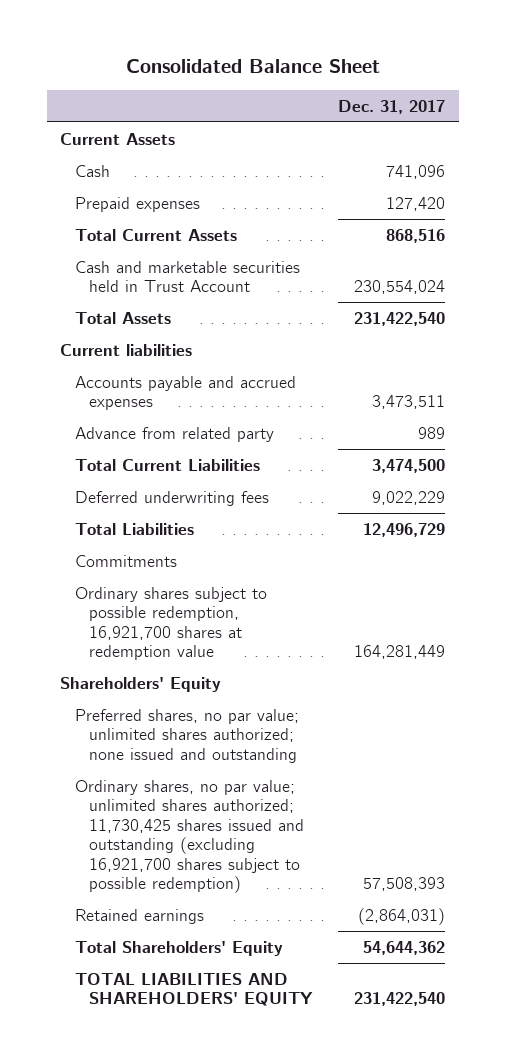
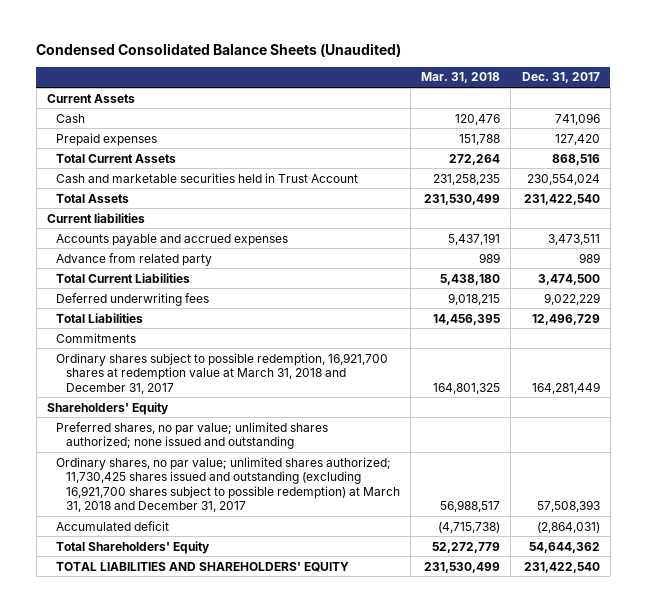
[125,59,380,74] Consolidated Balance Sheet -> [36,42,402,57] Condensed Consolidated Balance Sheets (Unaudited)
none -> [421,72,501,84] Mar. 31, 2018
[74,586,267,661] Ordinary shares subject to possible redemption, 16,921,700 shares at redemption value -> [56,352,389,394] Ordinary shares subject to possible redemption, 16,921,700 shares at redemption value at March 31, 2018 and December 31, 2017
[74,779,304,894] Ordinary shares, no par value; unlimited shares authorized; 11,730,425 shares issued and outstanding (excluding 16,921,700 shares subject to possible redemption) -> [56,456,400,512] Ordinary shares, no par value; unlimited shares authorized; 11,730,425 shares issued and outstanding (excluding 16,921,700 shares subject to possible redemption) at March 31, 2018 and December 31, 2017
[74,908,204,924] Retained earnings -> [56,520,170,531] Accumulated deficit

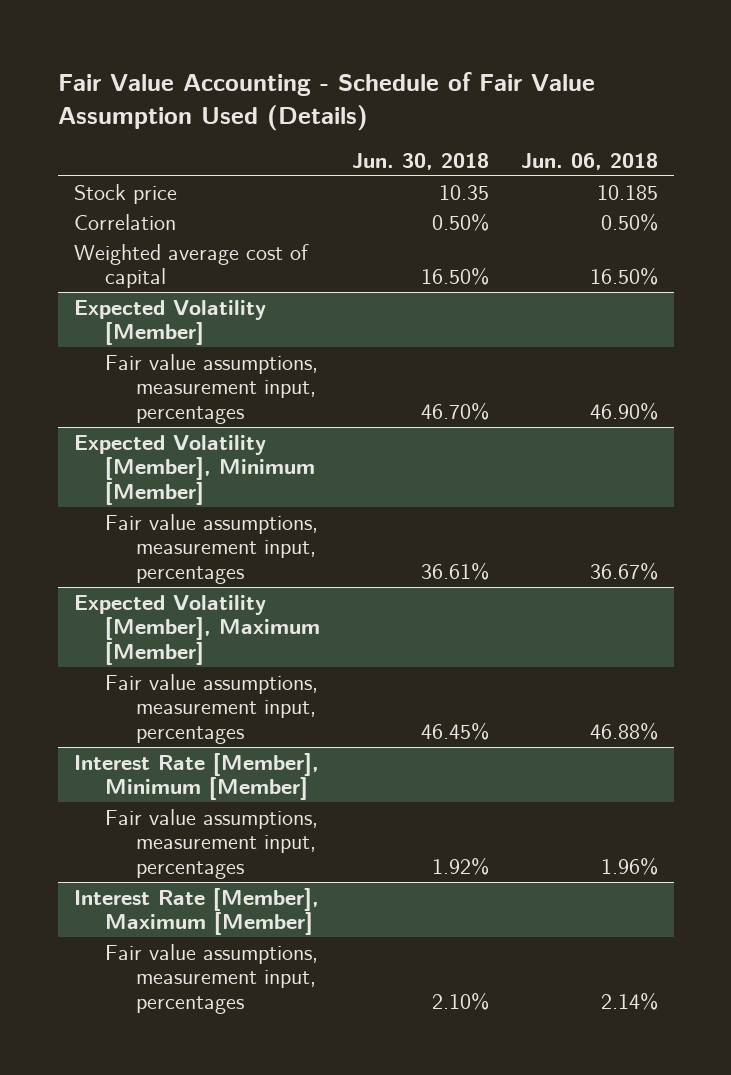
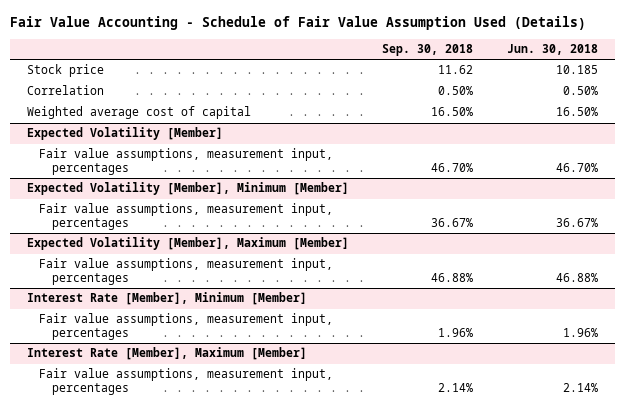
[520,153,658,171] Jun. 06, 2018 -> none
none -> [382,44,474,57] Sep. 30, 2018
[438,184,489,200] 10.35 -> [555,65,598,75] 10.185
[420,562,489,581] 36.61% -> [555,217,598,227] 36.67%
[420,722,489,741] 46.45% -> [555,272,598,282] 46.88%
[431,857,489,876] 1.92% -> [562,327,598,337] 1.96%
[431,992,489,1011] 2.10% -> [562,382,598,392] 2.14%

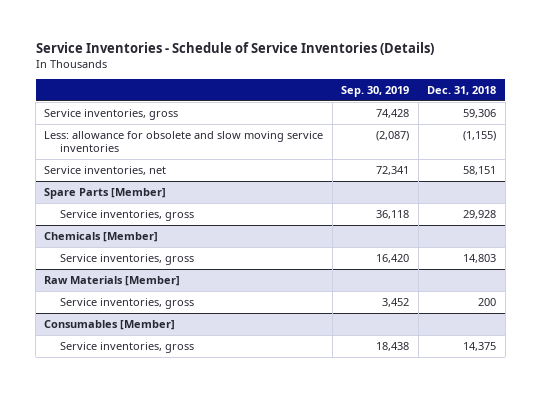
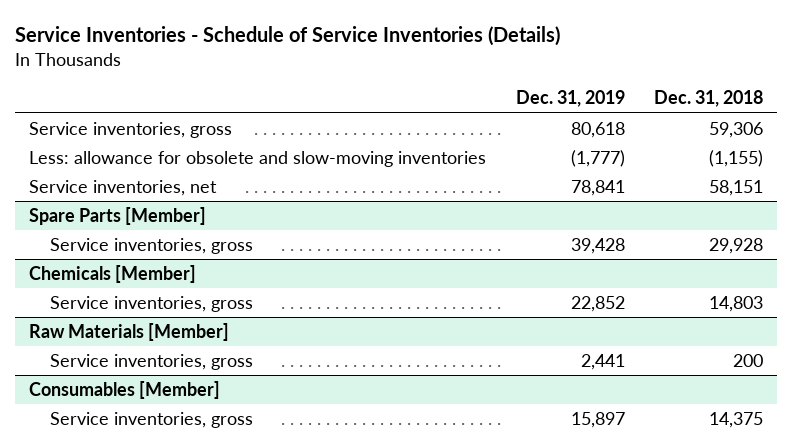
[341,85,410,97] Sep. 30, 2019 -> none
none -> [515,90,625,108] Dec. 31, 2019
[44,130,324,152] Less: allowance for obsolete and slow moving service inventories -> [29,151,487,168] Less: allowance for obsolete and slow-moving inventories

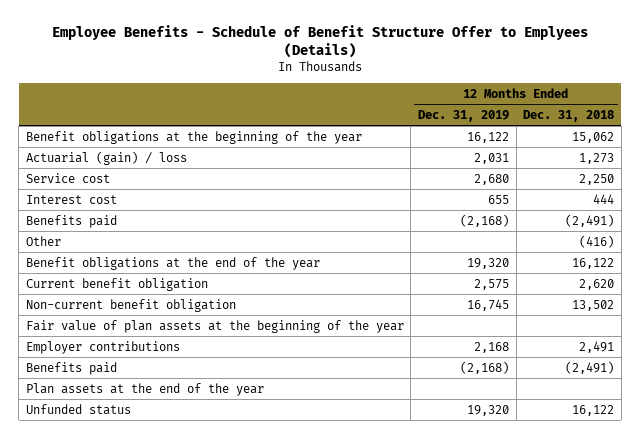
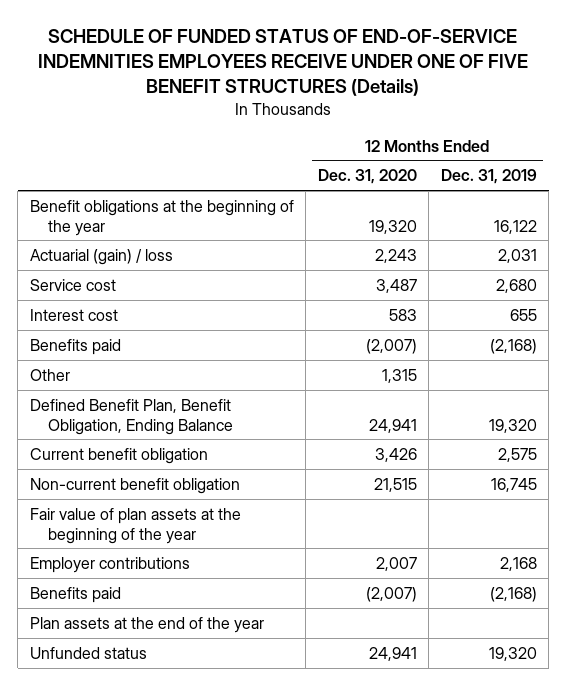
[51,24,588,59] Employee Benefits - Schedule of Benefit Structure Offer to Emplyees (Details) -> [38,29,529,97] SCHEDULE OF FUNDED STATUS OF END-OF-SERVICE INDEMNITIES EMPLOYEES RECEIVE UNDER ONE OF FIVE BENEFIT STRUCTURES (Details)
[523,109,615,122] Dec. 31, 2018 -> none
none -> [317,169,417,185] Dec. 31, 2020
[25,256,320,270] Benefit obligations at the end of the year -> [29,398,233,435] Defined Benefit Plan, Benefit Obligation, Ending Balance

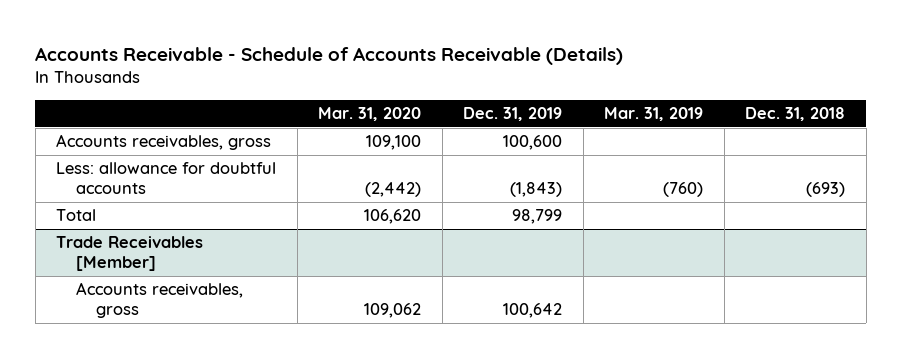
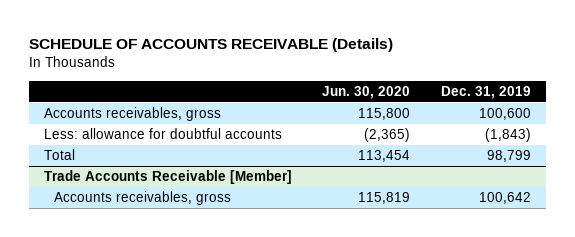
[35,46,624,65] Accounts Receivable - Schedule of Accounts Receivable (Details) -> [28,38,393,53] SCHEDULE OF ACCOUNTS RECEIVABLE (Details)
[318,107,422,122] Mar. 31, 2020 -> none
[604,107,704,122] Mar. 31, 2019 -> none
[745,107,846,122] Dec. 31, 2018 -> none
none -> [322,85,411,99] Jun. 30, 2020
[56,236,204,272] Trade Receivables [Member] -> [43,170,292,185] Trade Accounts Receivable [Member]

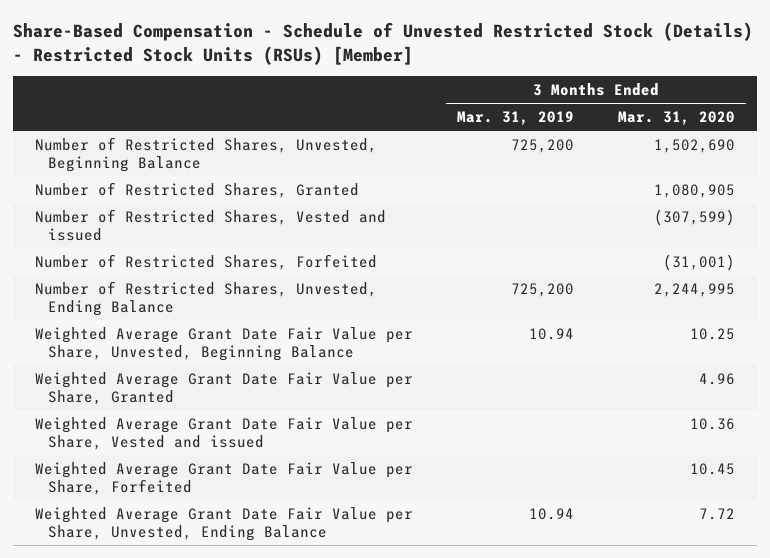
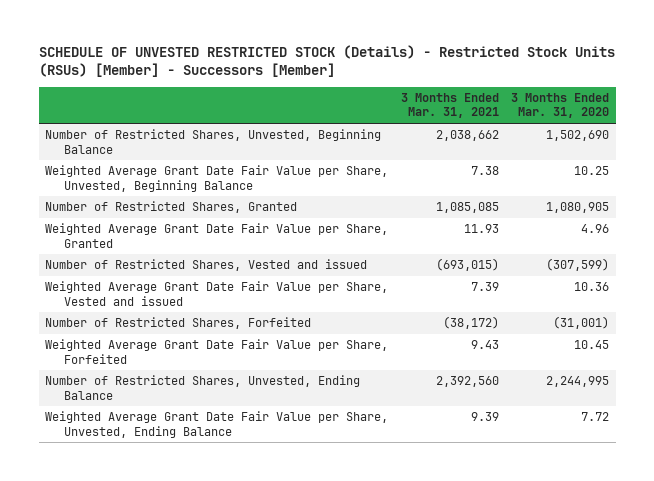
[13,22,754,65] Share-Based Compensation - Schedule of Unvested Restricted Stock (Details) - Restricted Stock Units (RSUs) [Member] -> [38,44,615,77] SCHEDULE OF UNVESTED RESTRICTED STOCK (Details) - Restricted Stock Units (RSUs) [Member] - Successors [Member]
[457,110,575,125] Mar. 31, 2019 -> none
none -> [400,92,499,119] 3 Months Ended Mar. 31, 2021
[35,181,360,198] Number of Restricted Shares, Granted -> [45,201,298,214] Number of Restricted Shares, Granted
[35,208,387,242] Number of Restricted Shares, Vested and issued -> [45,259,368,272] Number of Restricted Shares, Vested and issued
[35,253,378,270] Number of Restricted Shares, Forfeited -> [45,317,312,330] Number of Restricted Shares, Forfeited
[35,280,378,317] Number of Restricted Shares, Unvested, Ending Balance -> [45,375,361,400] Number of Restricted Shares, Unvested, Ending Balance

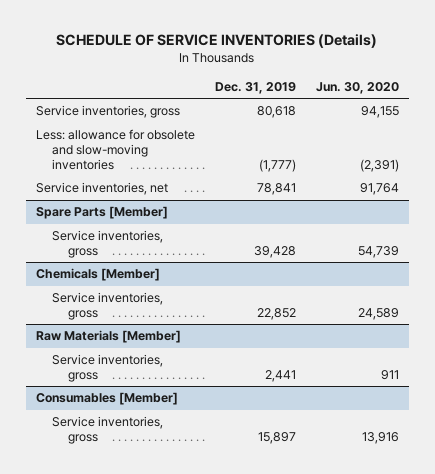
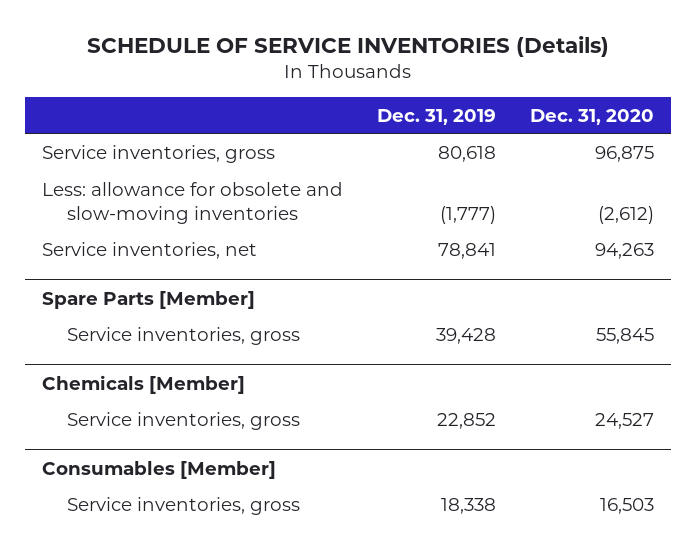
[315,81,399,94] Jun. 30, 2020 -> none
none -> [529,108,654,125] Dec. 31, 2020
[35,330,181,344] Raw Materials [Member] -> none
[51,354,163,382] Service inventories, gross -> none
[257,431,296,444] 15,897 -> [440,497,496,514] 18,338

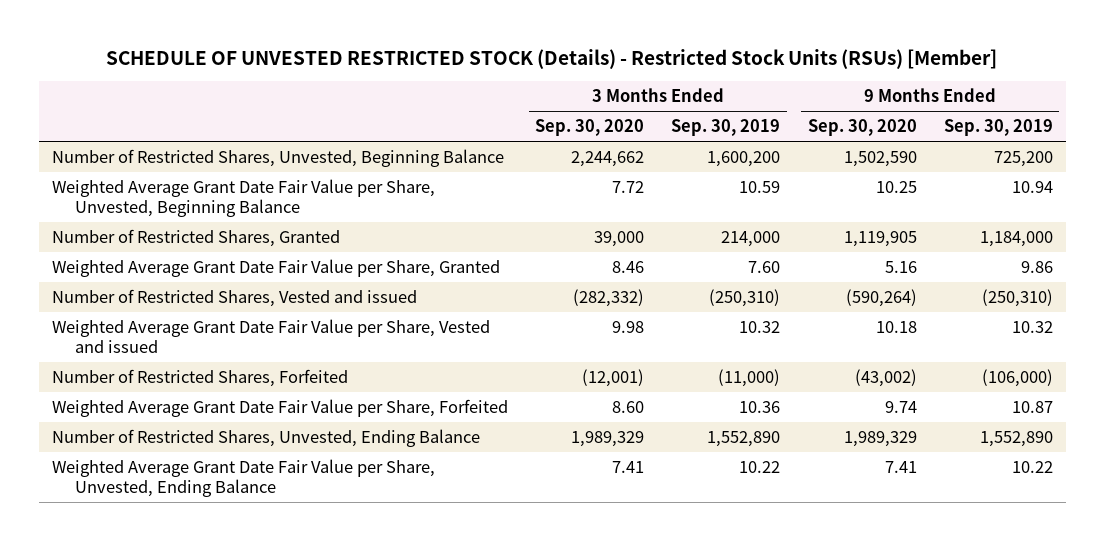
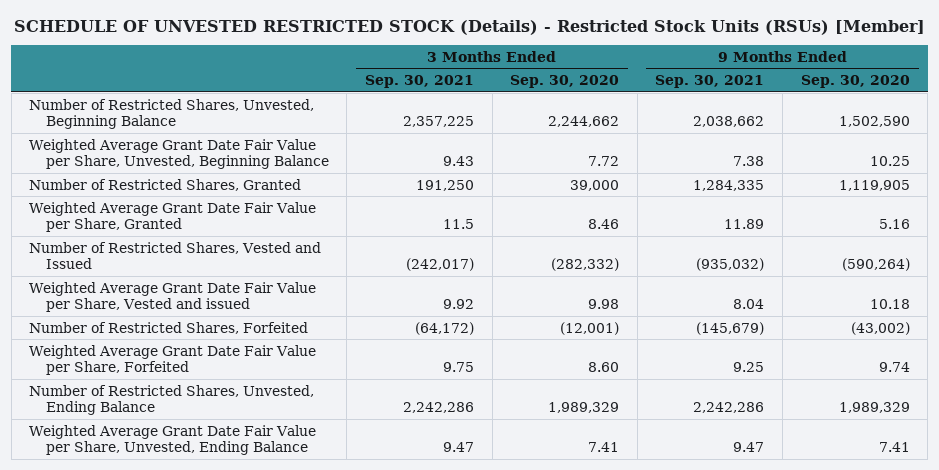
[671,119,781,137] Sep. 30, 2019 -> none
[943,119,1053,137] Sep. 30, 2019 -> none
none -> [364,75,474,89] Sep. 30, 2021
none -> [655,75,765,89] Sep. 30, 2021
[52,289,418,308] Number of Restricted Shares, Vested and issued -> [29,241,322,270] Number of Restricted Shares, Vested and Issued

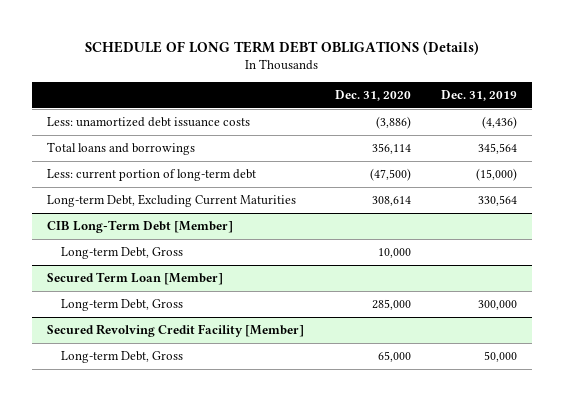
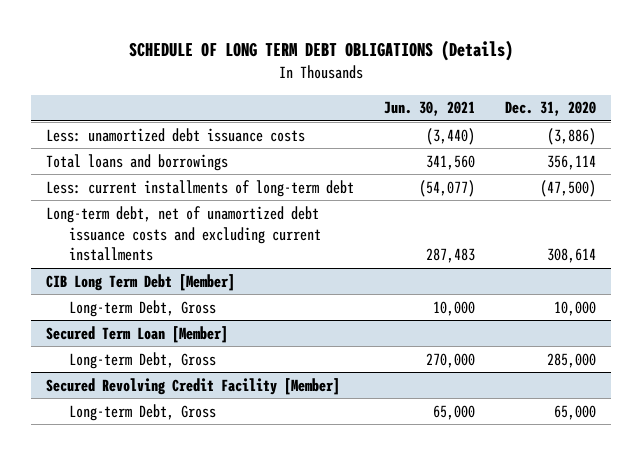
[440,90,517,102] Dec. 31, 2019 -> none
none -> [384,101,476,117] Jun. 30, 2021
[47,168,257,181] Less: current portion of long-term debt -> [46,179,355,197] Less: current installments of long-term debt
[47,193,297,207] Long-term Debt, Excluding Current Maturities -> [46,205,322,262] Long-term debt, net of unamortized debt issuance costs and excluding current installments
[47,219,234,233] CIB Long-Term Debt [Member] -> [46,273,236,291] CIB Long Term Debt [Member]

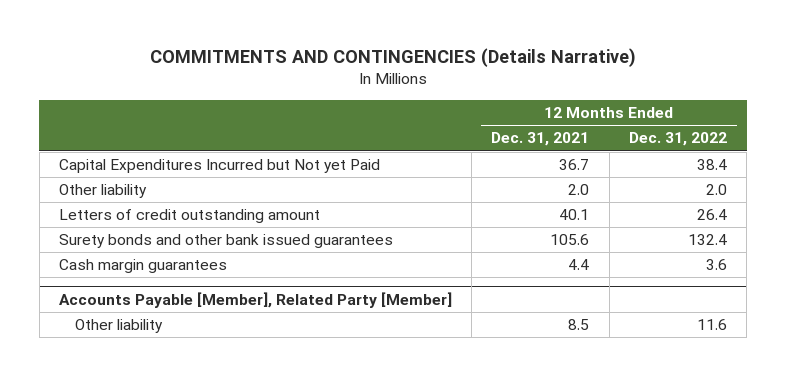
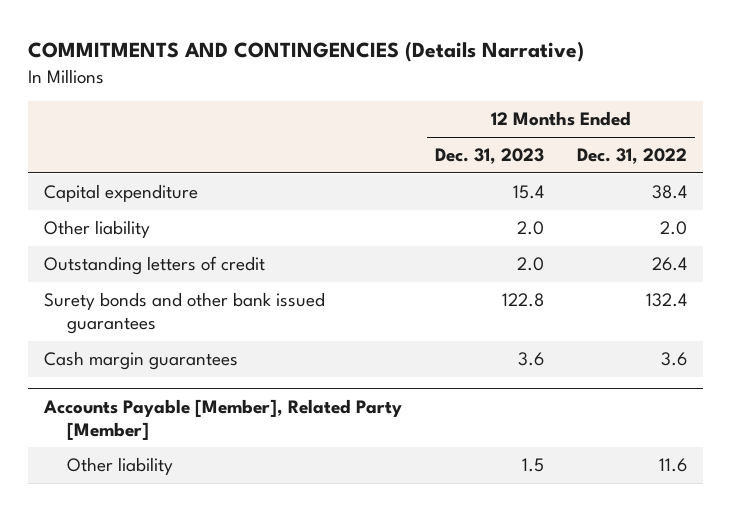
[491,132,590,147] Dec. 31, 2021 -> none
none -> [434,148,544,165] Dec. 31, 2023
[58,159,380,174] Capital Expenditures Incurred but Not yet Paid -> [44,184,199,203] Capital expenditure
[58,209,320,224] Letters of credit outstanding amount -> [44,256,266,276] Outstanding letters of credit

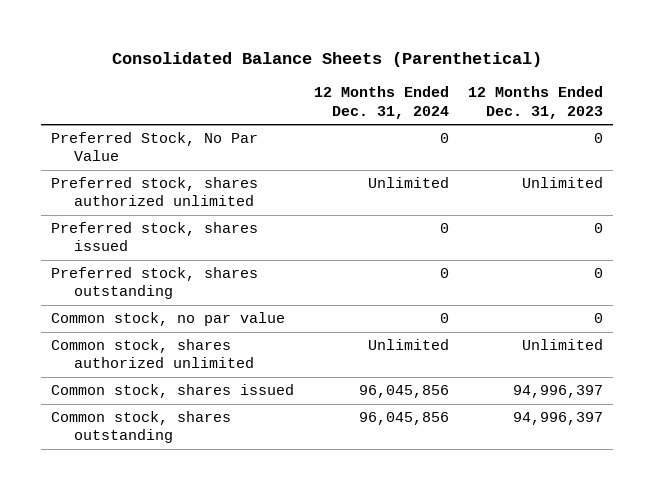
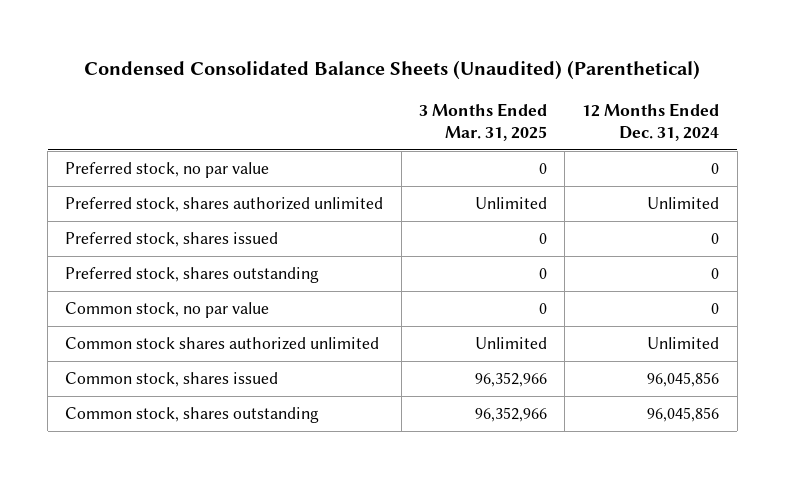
[112,52,543,68] Consolidated Balance Sheets (Parenthetical) -> [84,60,701,81] Condensed Consolidated Balance Sheets (Unaudited) (Parenthetical)
[468,86,604,119] 12 Months Ended Dec. 31, 2023 -> none
none -> [418,102,547,142] 3 Months Ended Mar. 31, 2025
[51,132,259,162] Preferred Stock, No Par Value -> [65,162,270,179] Preferred stock, no par value
[51,339,255,369] Common stock, shares authorized unlimited -> [65,337,380,351] Common stock shares authorized unlimited

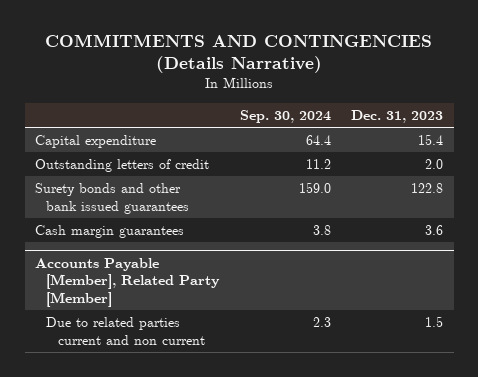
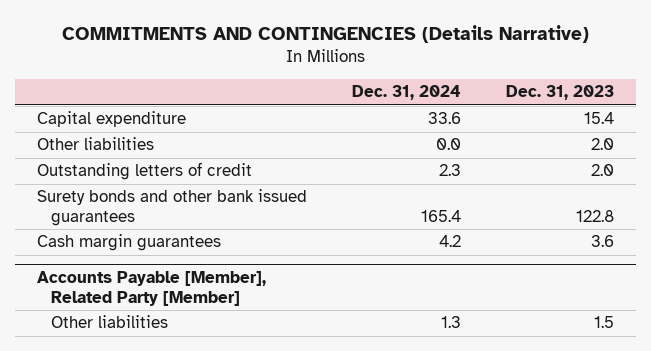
[239,109,331,123] Sep. 30, 2024 -> none
none -> [352,85,462,101] Dec. 31, 2024
none -> [37,137,155,151] Other liabilities
[46,317,205,345] Due to related parties current and non current -> [51,315,169,329] Other liabilities

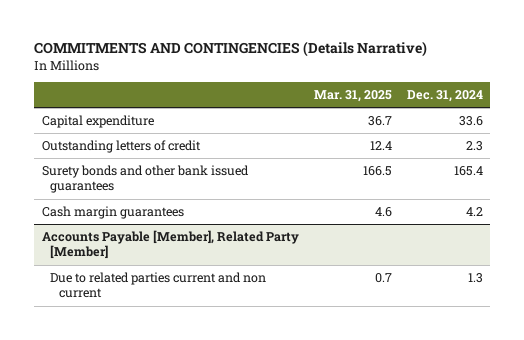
[505,85,614,101] Dec. 31, 2023 -> none
none -> [313,90,392,103] Mar. 31, 2025
[37,137,155,151] Other liabilities -> none
[51,315,169,329] Other liabilities -> [50,272,267,299] Due to related parties current and non current

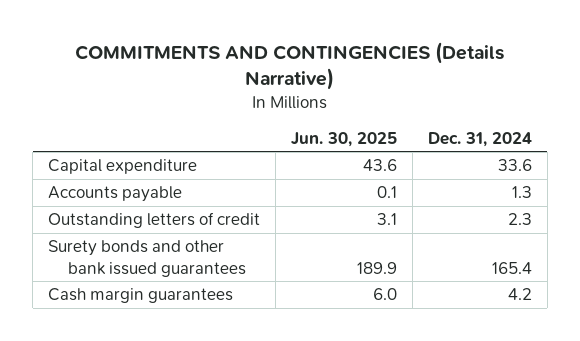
[313,90,392,103] Mar. 31, 2025 -> none
none -> [291,131,398,147] Jun. 30, 2025
none -> [48,186,183,203] Accounts payable
[41,230,299,260] Accounts Payable [Member], Related Party [Member] -> none
[50,272,267,299] Due to related parties current and non current -> none

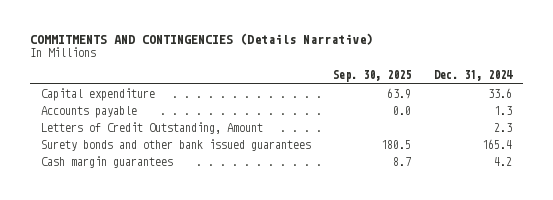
[291,131,398,147] Jun. 30, 2025 -> none
none -> [333,70,412,83] Sep. 30, 2025
[48,212,261,229] Outstanding letters of credit -> [41,121,264,134] Letters of Credit Outstanding, Amount

